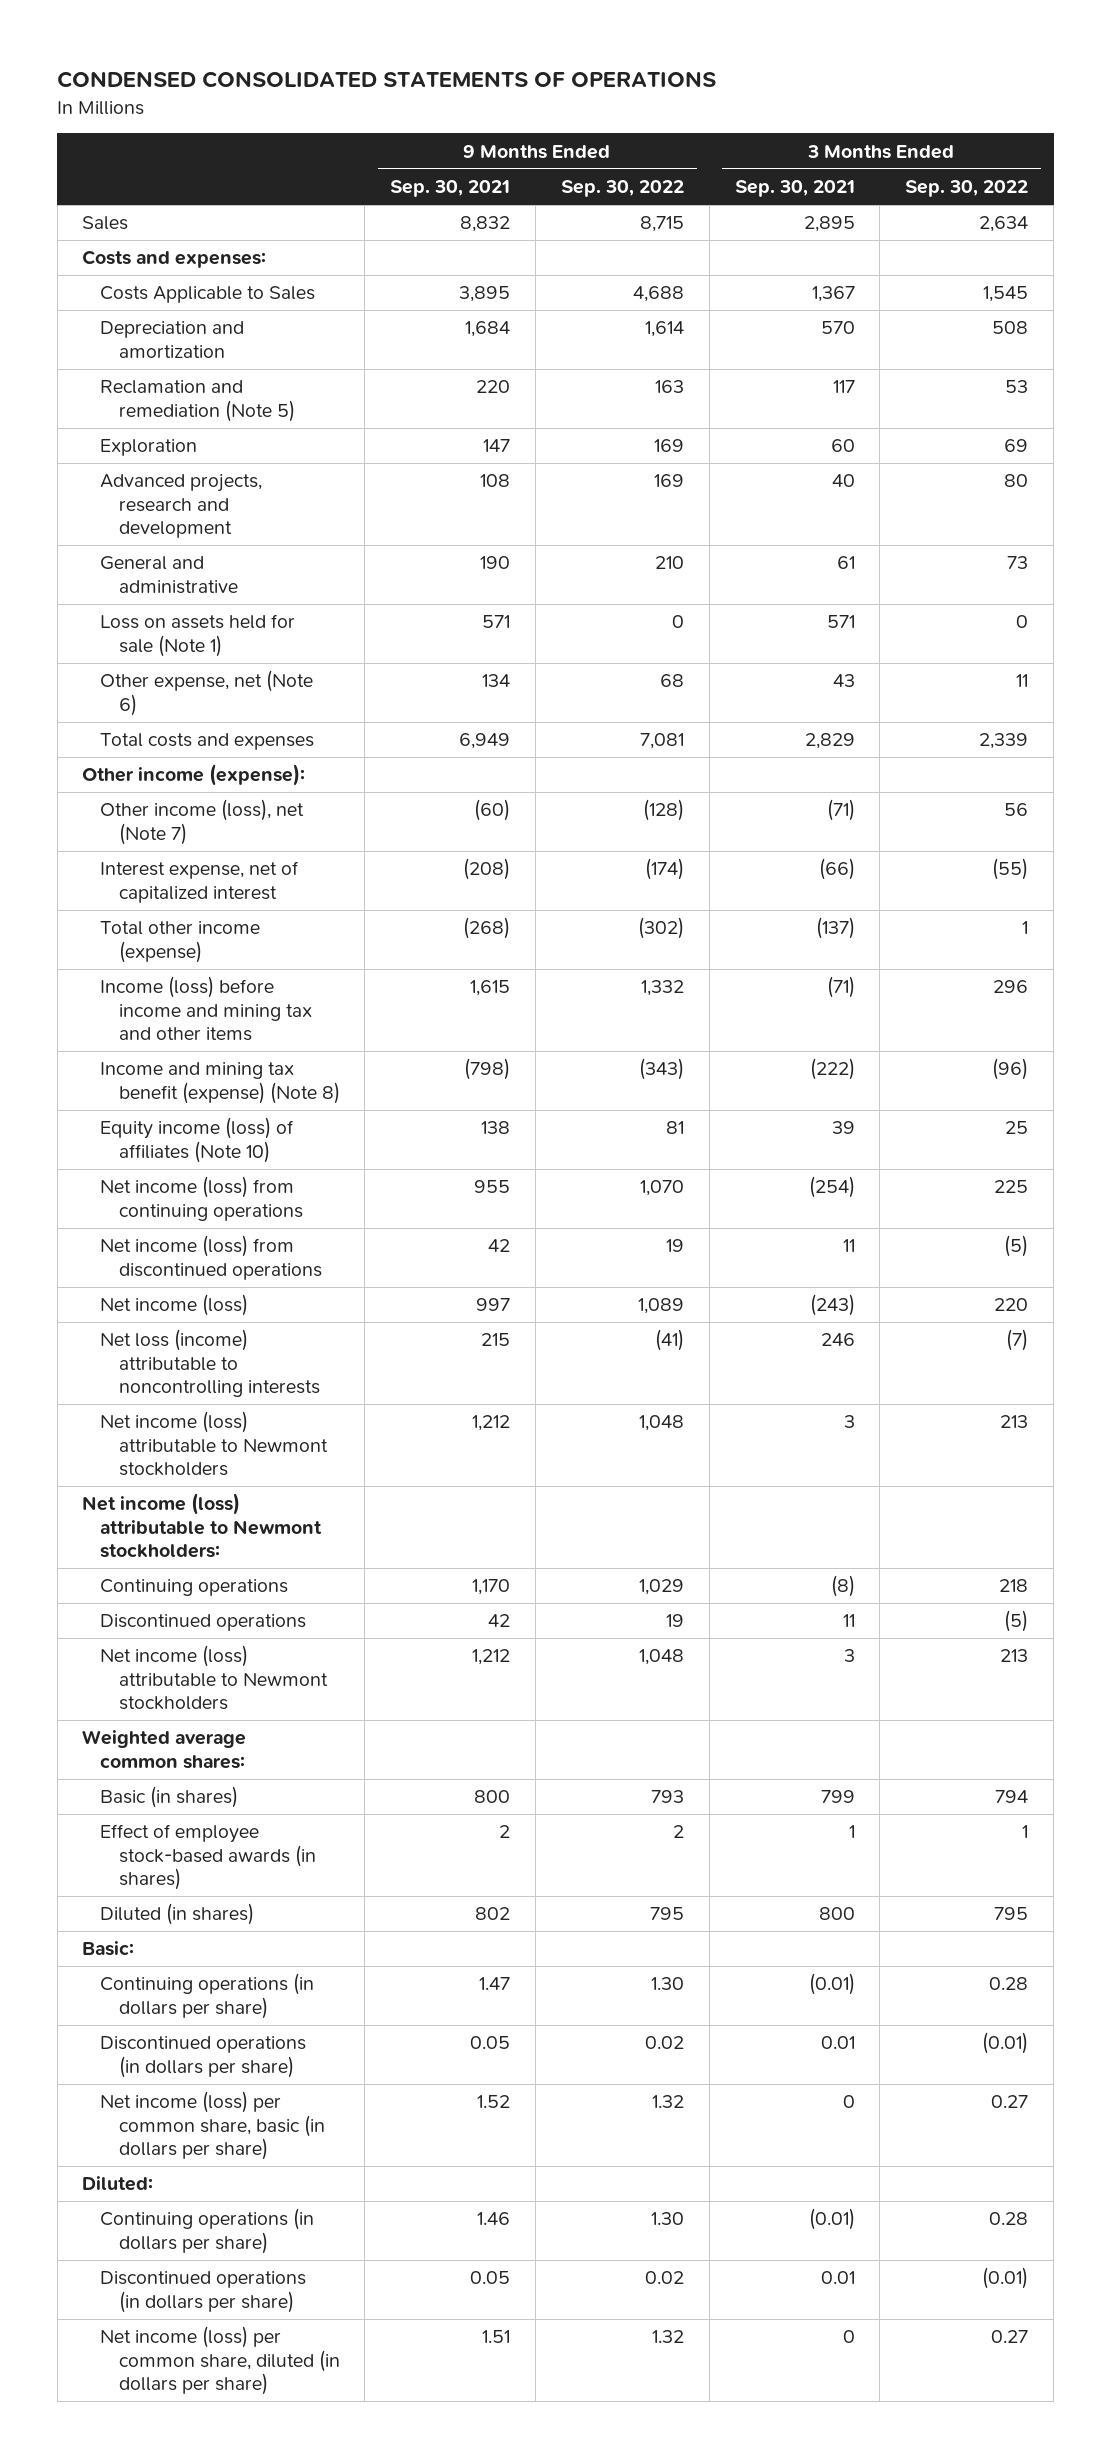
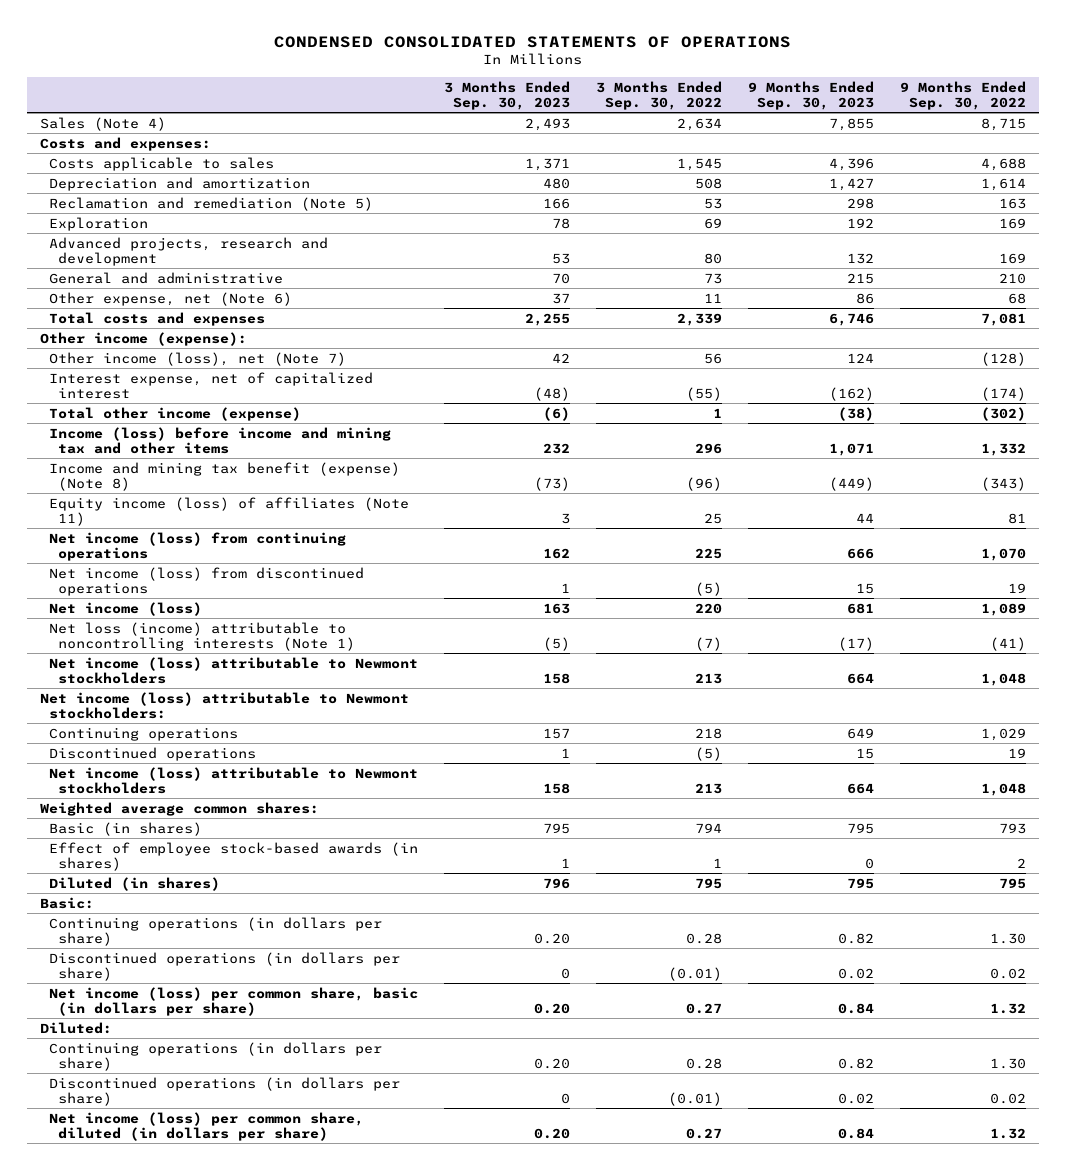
[390,180,511,198] Sep. 30, 2021 -> none
[734,180,855,198] Sep. 30, 2021 -> none
none -> [443,80,570,110] 3 Months Ended Sep. 30, 2023
none -> [747,80,874,110] 9 Months Ended Sep. 30, 2023
[82,216,129,231] Sales -> [39,116,166,131] Sales (Note 4)
[100,286,316,304] Costs Applicable to Sales -> [49,156,275,171] Costs applicable to sales
[100,614,296,657] Loss on assets held for sale (Note 1) -> none
[100,1117,295,1163] Equity income (loss) of affiliates (Note 10) -> [49,496,410,526] Equity income (loss) of affiliates (Note 11)
[100,1329,320,1398] Net loss (income) attributable to noncontrolling interests -> [49,621,356,651] Net loss (income) attributable to noncontrolling interests (Note 1)

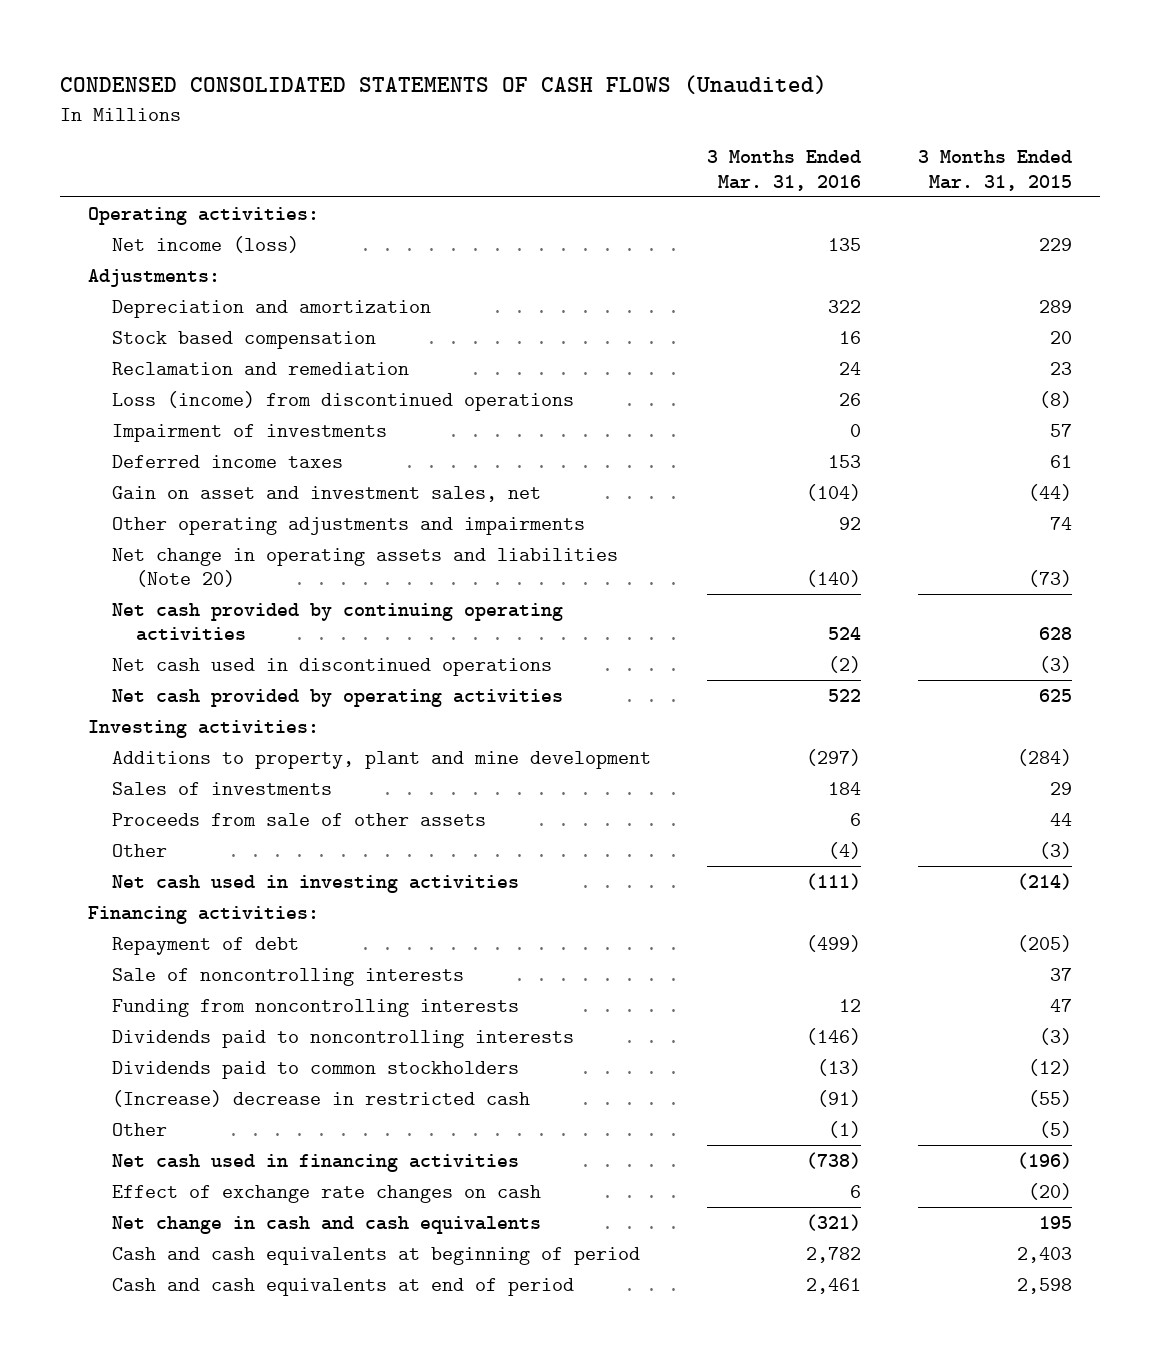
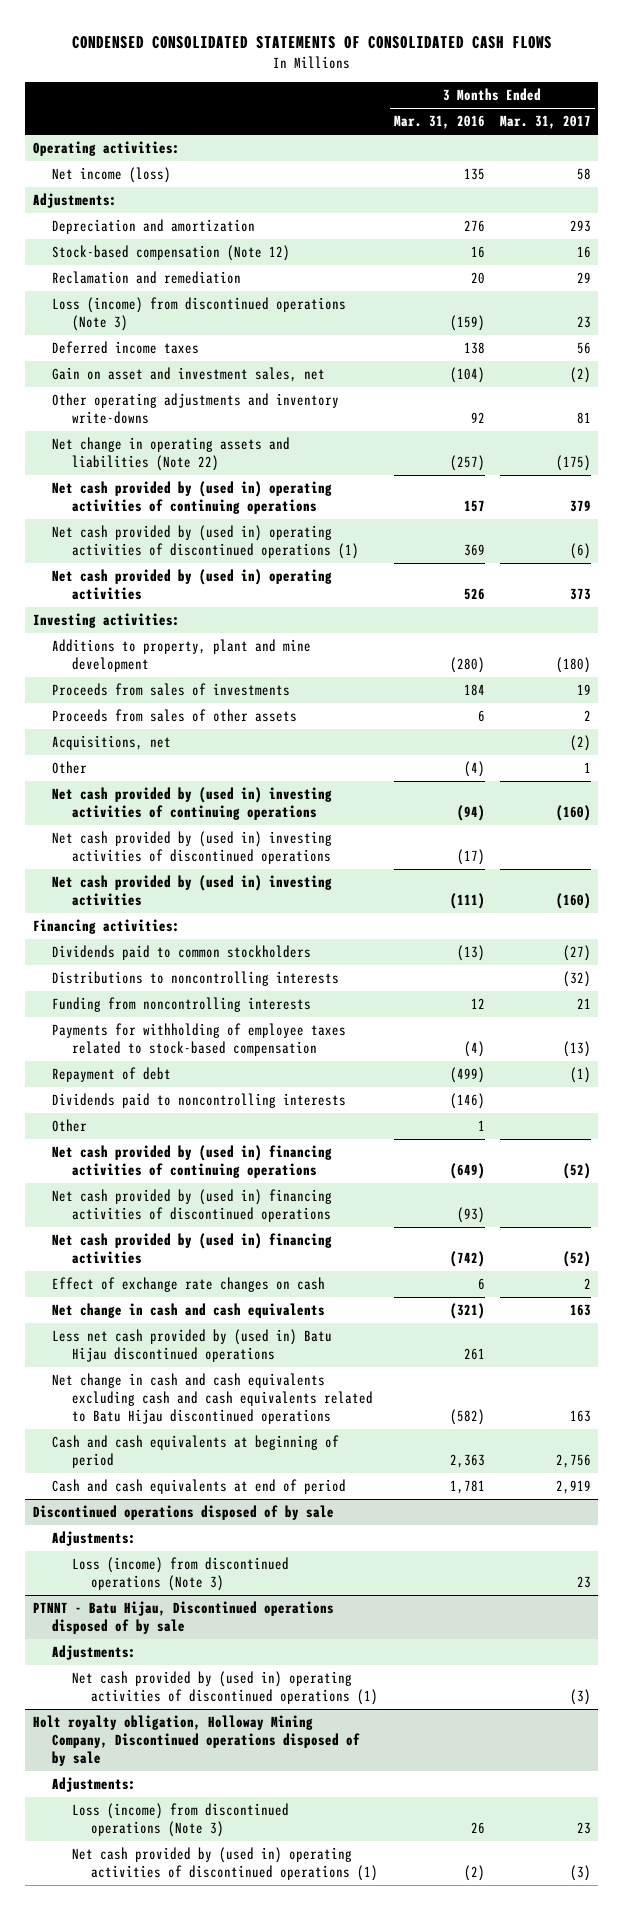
[60,75,828,95] CONDENSED CONSOLIDATED STATEMENTS OF CASH FLOWS (Unaudited) -> [71,36,552,50] CONDENSED CONSOLIDATED STATEMENTS OF CONSOLIDATED CASH FLOWS
[917,150,1072,191] 3 Months Ended Mar. 31, 2015 -> none
none -> [499,115,591,130] Mar. 31, 2017
[111,423,387,442] Impairment of investments -> none
[828,299,862,313] 322 -> [463,220,485,233] 276
[111,330,376,349] Stock based compensation -> [52,245,291,262] Stock-based compensation (Note 12)
[839,361,862,375] 24 -> [470,272,485,285] 20
[111,390,574,411] Loss (income) from discontinued operations -> [52,297,347,332] Loss (income) from discontinued operations (Note 3)
[839,392,862,406] 26 -> [449,315,485,332] (159)
[828,454,862,468] 153 -> [463,342,485,355] 138
[111,516,585,535] Other operating adjustments and impairments -> [52,393,340,425] Other operating adjustments and inventory write-downs
[111,547,618,588] Net change in operating assets and liabilities (Note 20) -> [52,437,291,472] Net change in operating assets and liabilities (Note 22)
[806,570,862,588] (140) -> [449,455,485,472] (257)
[111,602,563,642] Net cash provided by continuing operating activities -> [52,481,333,515] Net cash provided by (used in) operating activities of continuing operations
[828,627,862,641] 524 -> [463,500,485,513] 157
[111,657,552,676] Net cash used in discontinued operations -> [52,525,359,560] Net cash provided by (used in) operating activities of discontinued operations (1)
[828,655,862,673] (2) -> [463,544,485,557] 369
[111,688,563,707] Net cash provided by operating activities -> [52,569,333,601] Net cash provided by (used in) operating activities
[828,688,862,702] 522 -> [463,588,485,601] 526
[806,748,862,766] (297) -> [449,657,485,674] (280)
[111,781,332,795] Sales of investments -> [52,683,291,697] Proceeds from sales of investments
[111,812,486,826] Proceeds from sale of other assets -> [52,709,298,723] Proceeds from sales of other assets
none -> [52,735,172,751] Acquisitions, net
[111,874,519,893] Net cash used in investing activities -> [52,787,333,821] Net cash provided by (used in) investing activities of continuing operations
[806,872,862,890] (111) -> [456,805,485,822] (94)
none -> [52,831,333,865] Net cash provided by (used in) investing activities of discontinued operations
none -> [52,875,333,907] Net cash provided by (used in) investing activities
[111,967,464,986] Sale of noncontrolling interests -> none
[111,1060,519,1079] Dividends paid to common stockholders -> [52,945,312,961] Dividends paid to common stockholders
none -> [52,971,340,987] Distributions to noncontrolling interests
none -> [52,1023,347,1057] Payments for withholding of employee taxes related to stock-based compensation
[111,936,299,955] Repayment of debt -> [52,1067,172,1083] Repayment of debt
[111,1089,530,1107] (Increase) decrease in restricted cash -> none
[828,1120,862,1138] (1) -> [477,1120,485,1132] 1
[111,1153,519,1172] Net cash used in financing activities -> [52,1145,333,1179] Net cash provided by (used in) financing activities of continuing operations
[806,1151,862,1169] (738) -> [449,1163,485,1180] (649)
none -> [52,1189,333,1223] Net cash provided by (used in) financing activities of discontinued operations
none -> [52,1233,333,1265] Net cash provided by (used in) financing activities
none -> [52,1329,333,1363] Less net cash provided by (used in) Batu Hijau discontinued operations
none -> [52,1373,373,1425] Net change in cash and cash equivalents excluding cash and cash equivalents related to Batu Hijau discontinued operations
[806,1246,862,1263] 2,782 -> [449,1454,485,1469] 2,363
[806,1277,862,1294] 2,461 -> [449,1480,485,1495] 1,781
none -> [32,1505,334,1521] Discontinued operations disposed of by sale
none -> [52,1531,137,1547] Adjustments:
none -> [71,1557,289,1592] Loss (income) from discontinued operations (Note 3)
none -> [32,1601,334,1635] PTNNT - Batu Hijau, Discontinued operations disposed of by sale
none -> [52,1645,137,1661] Adjustments:
none -> [71,1671,379,1706] Net cash provided by (used in) operating activities of discontinued operations (1)
none -> [32,1715,361,1767] Holt royalty obligation, Holloway Mining Company, Discontinued operations disposed of by sale
none -> [52,1777,137,1793] Adjustments:
none -> [71,1803,289,1838] Loss (income) from discontinued operations (Note 3)
none -> [71,1847,379,1882] Net cash provided by (used in) operating activities of discontinued operations (1)

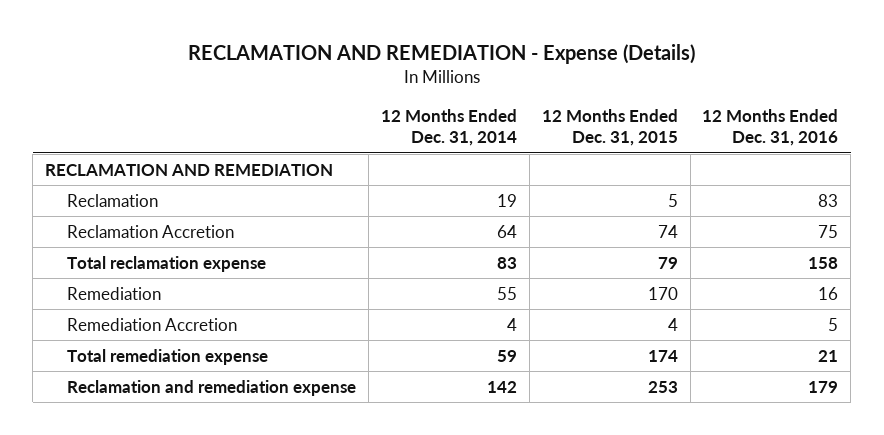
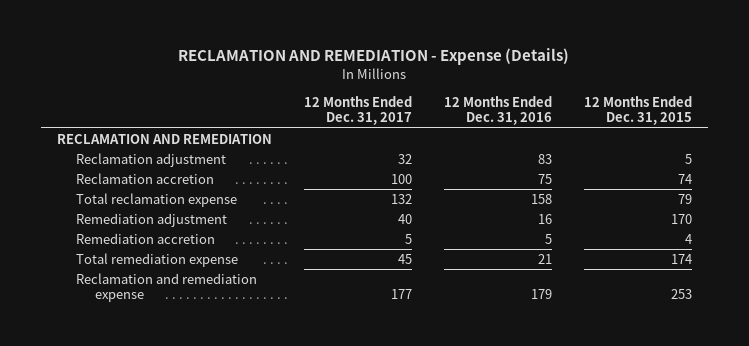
[380,108,517,147] 12 Months Ended Dec. 31, 2014 -> none
none -> [303,95,412,126] 12 Months Ended Dec. 31, 2017
[66,193,158,207] Reclamation -> [76,152,227,167] Reclamation adjustment
[66,224,234,238] Reclamation Accretion -> [76,172,215,184] Reclamation accretion
[66,286,161,300] Remediation -> [76,212,228,227] Remediation adjustment
[66,317,237,331] Remediation Accretion -> [76,232,216,244] Remediation accretion

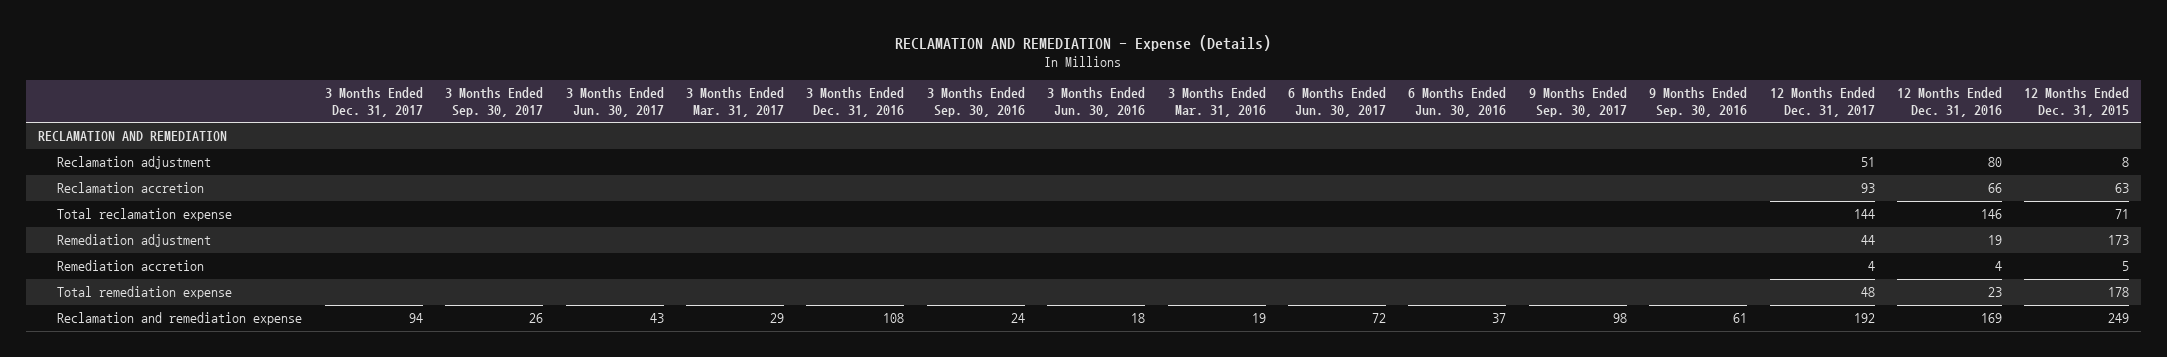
none -> [324,87,423,117] 3 Months Ended Dec. 31, 2017
none -> [445,87,544,117] 3 Months Ended Sep. 30, 2017
none -> [565,87,664,117] 3 Months Ended Jun. 30, 2017
none -> [686,87,785,117] 3 Months Ended Mar. 31, 2017
none -> [806,87,905,117] 3 Months Ended Dec. 31, 2016
none -> [926,87,1025,117] 3 Months Ended Sep. 30, 2016
none -> [1047,87,1146,117] 3 Months Ended Jun. 30, 2016
none -> [1167,87,1266,117] 3 Months Ended Mar. 31, 2016
none -> [1287,87,1386,117] 6 Months Ended Jun. 30, 2017
none -> [1408,87,1507,117] 6 Months Ended Jun. 30, 2016
none -> [1528,87,1627,117] 9 Months Ended Sep. 30, 2017
none -> [1649,87,1748,117] 9 Months Ended Sep. 30, 2016
[397,153,412,164] 32 -> [1860,157,1875,168] 51
[537,153,552,164] 83 -> [1987,157,2002,168] 80
[684,153,692,164] 5 -> [2122,157,2130,168] 8
[390,173,412,184] 100 -> [1860,183,1875,194] 93
[537,173,552,184] 75 -> [1987,183,2002,194] 66
[677,173,692,184] 74 -> [2115,183,2130,194] 63
[390,193,412,204] 132 -> [1853,209,1875,220] 144
[530,193,552,204] 158 -> [1980,209,2002,220] 146
[677,193,692,204] 79 -> [2115,209,2130,220] 71
[397,213,412,224] 40 -> [1860,235,1875,246] 44
[537,213,552,224] 16 -> [1987,235,2002,246] 19
[670,213,692,224] 170 -> [2108,235,2130,246] 173
[404,233,412,244] 5 -> [1867,261,1875,272] 4
[544,233,552,244] 5 -> [1994,261,2002,272] 4
[684,233,692,244] 4 -> [2122,261,2130,272] 5
[397,253,412,264] 45 -> [1860,287,1875,298] 48
[537,253,552,264] 21 -> [1987,287,2002,298] 23
[670,253,692,264] 174 -> [2108,287,2130,298] 178
[390,289,412,300] 177 -> [1853,313,1875,324] 192
[530,289,552,300] 179 -> [1980,313,2002,324] 169
[670,289,692,300] 253 -> [2108,313,2130,324] 249

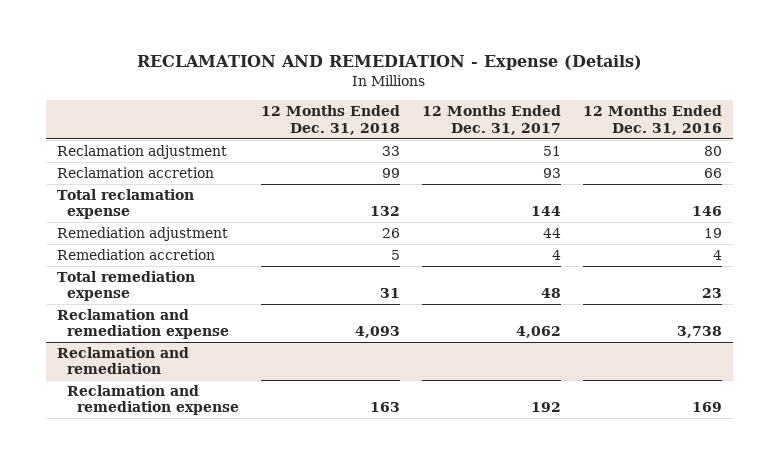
[324,87,423,117] 3 Months Ended Dec. 31, 2017 -> none
[445,87,544,117] 3 Months Ended Sep. 30, 2017 -> none
[565,87,664,117] 3 Months Ended Jun. 30, 2017 -> none
[686,87,785,117] 3 Months Ended Mar. 31, 2017 -> none
[806,87,905,117] 3 Months Ended Dec. 31, 2016 -> none
[926,87,1025,117] 3 Months Ended Sep. 30, 2016 -> none
[1047,87,1146,117] 3 Months Ended Jun. 30, 2016 -> none
[1167,87,1266,117] 3 Months Ended Mar. 31, 2016 -> none
[1287,87,1386,117] 6 Months Ended Jun. 30, 2017 -> none
[1408,87,1507,117] 6 Months Ended Jun. 30, 2016 -> none
[1528,87,1627,117] 9 Months Ended Sep. 30, 2017 -> none
[1649,87,1748,117] 9 Months Ended Sep. 30, 2016 -> none
[2024,87,2130,117] 12 Months Ended Dec. 31, 2015 -> none
none -> [260,105,400,135] 12 Months Ended Dec. 31, 2018
[37,131,227,142] RECLAMATION AND REMEDIATION -> none
none -> [56,309,229,340] Reclamation and remediation expense
none -> [56,347,189,375] Reclamation and remediation

